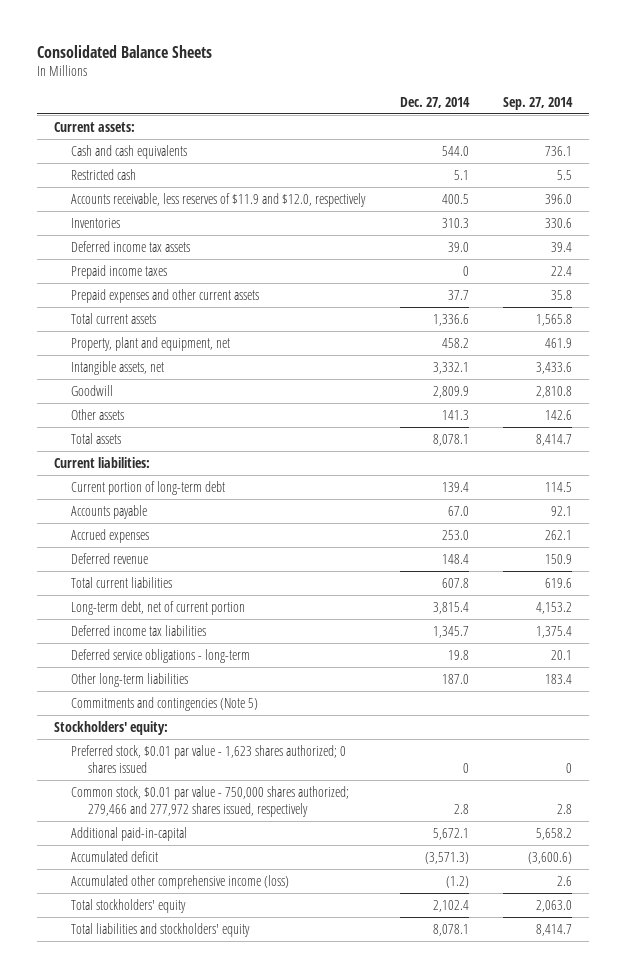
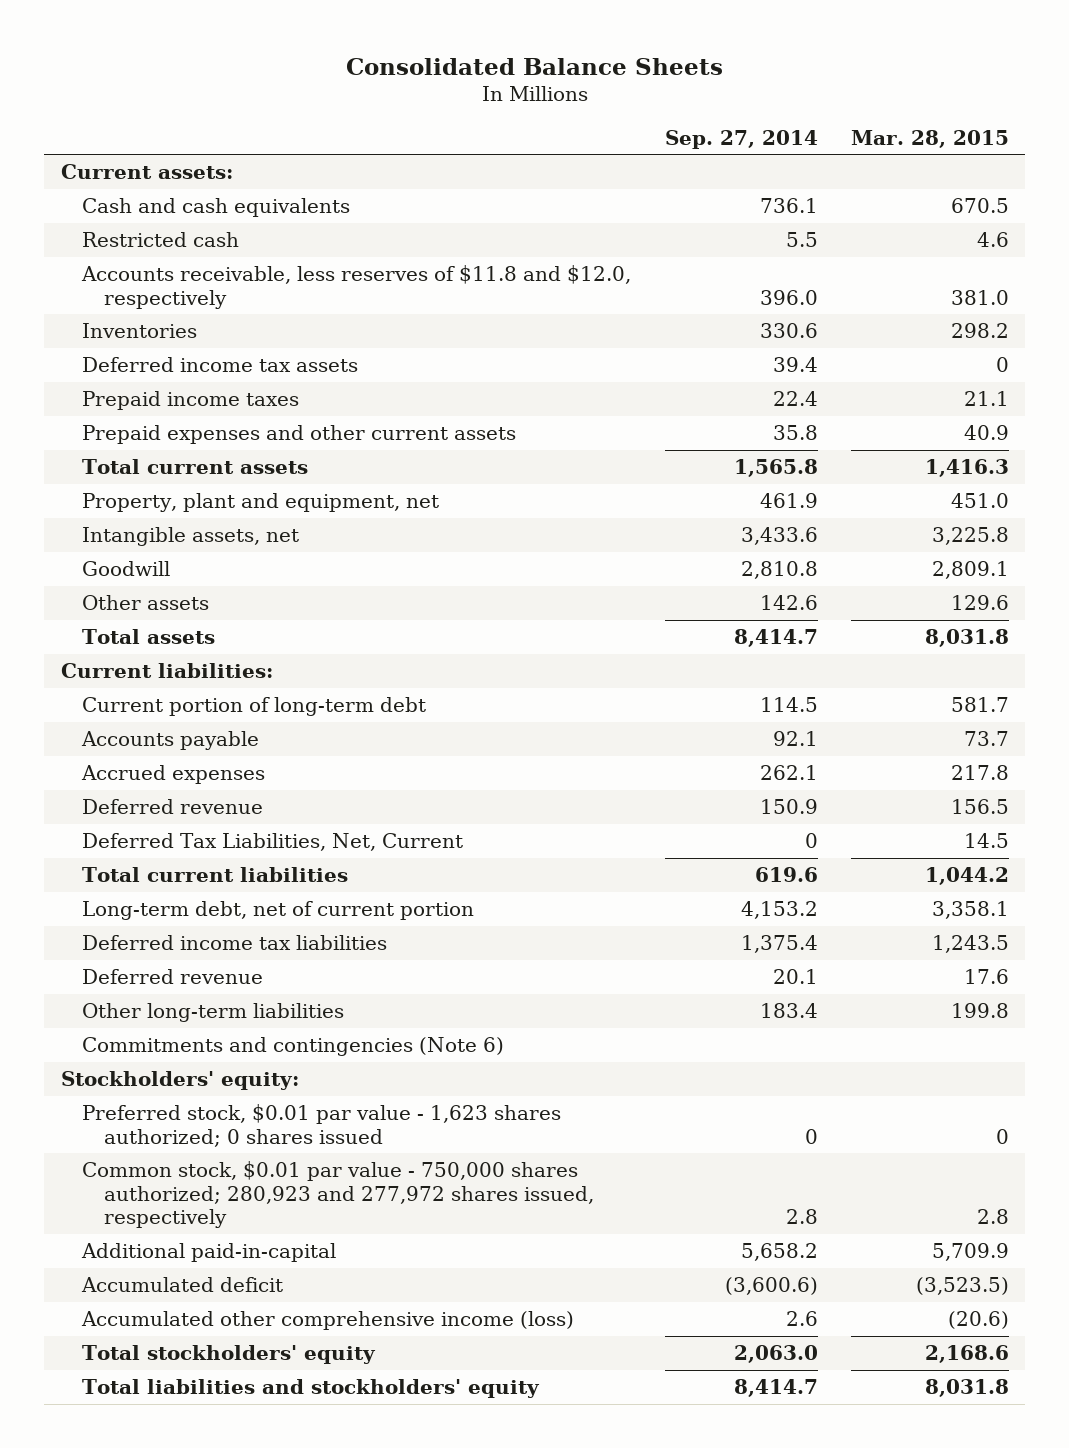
[399,96,470,108] Dec. 27, 2014 -> none
none -> [850,129,1009,148] Mar. 28, 2015
[71,192,367,207] Accounts receivable, less reserves of $11.9 and $12.0, respectively -> [81,264,632,309] Accounts receivable, less reserves of $11.8 and $12.0, respectively
none -> [82,832,464,851] Deferred Tax Liabilities, Net, Current
[71,648,251,663] Deferred service obligations - long-term -> [82,968,264,984] Deferred revenue
[71,696,259,711] Commitments and contingencies (Note 5) -> [82,1036,505,1056] Commitments and contingencies (Note 6)
[71,785,350,817] Common stock, $0.01 par value - 750,000 shares authorized; 279,466 and 277,972 shares issued, respectively -> [82,1160,595,1229] Common stock, $0.01 par value - 750,000 shares authorized; 280,923 and 277,972 shares issued, respectively

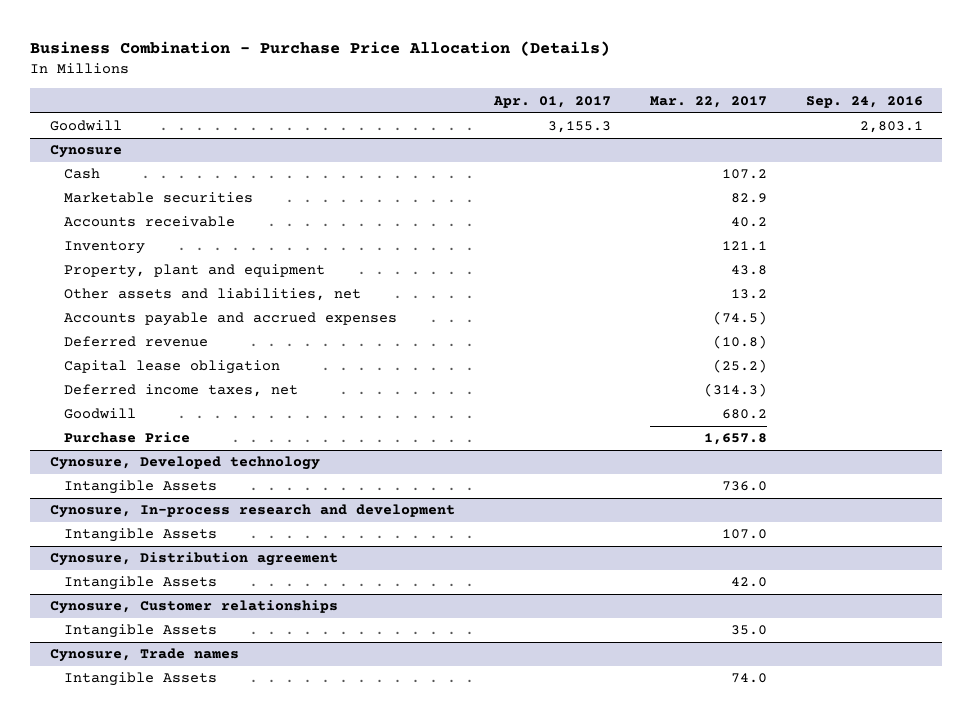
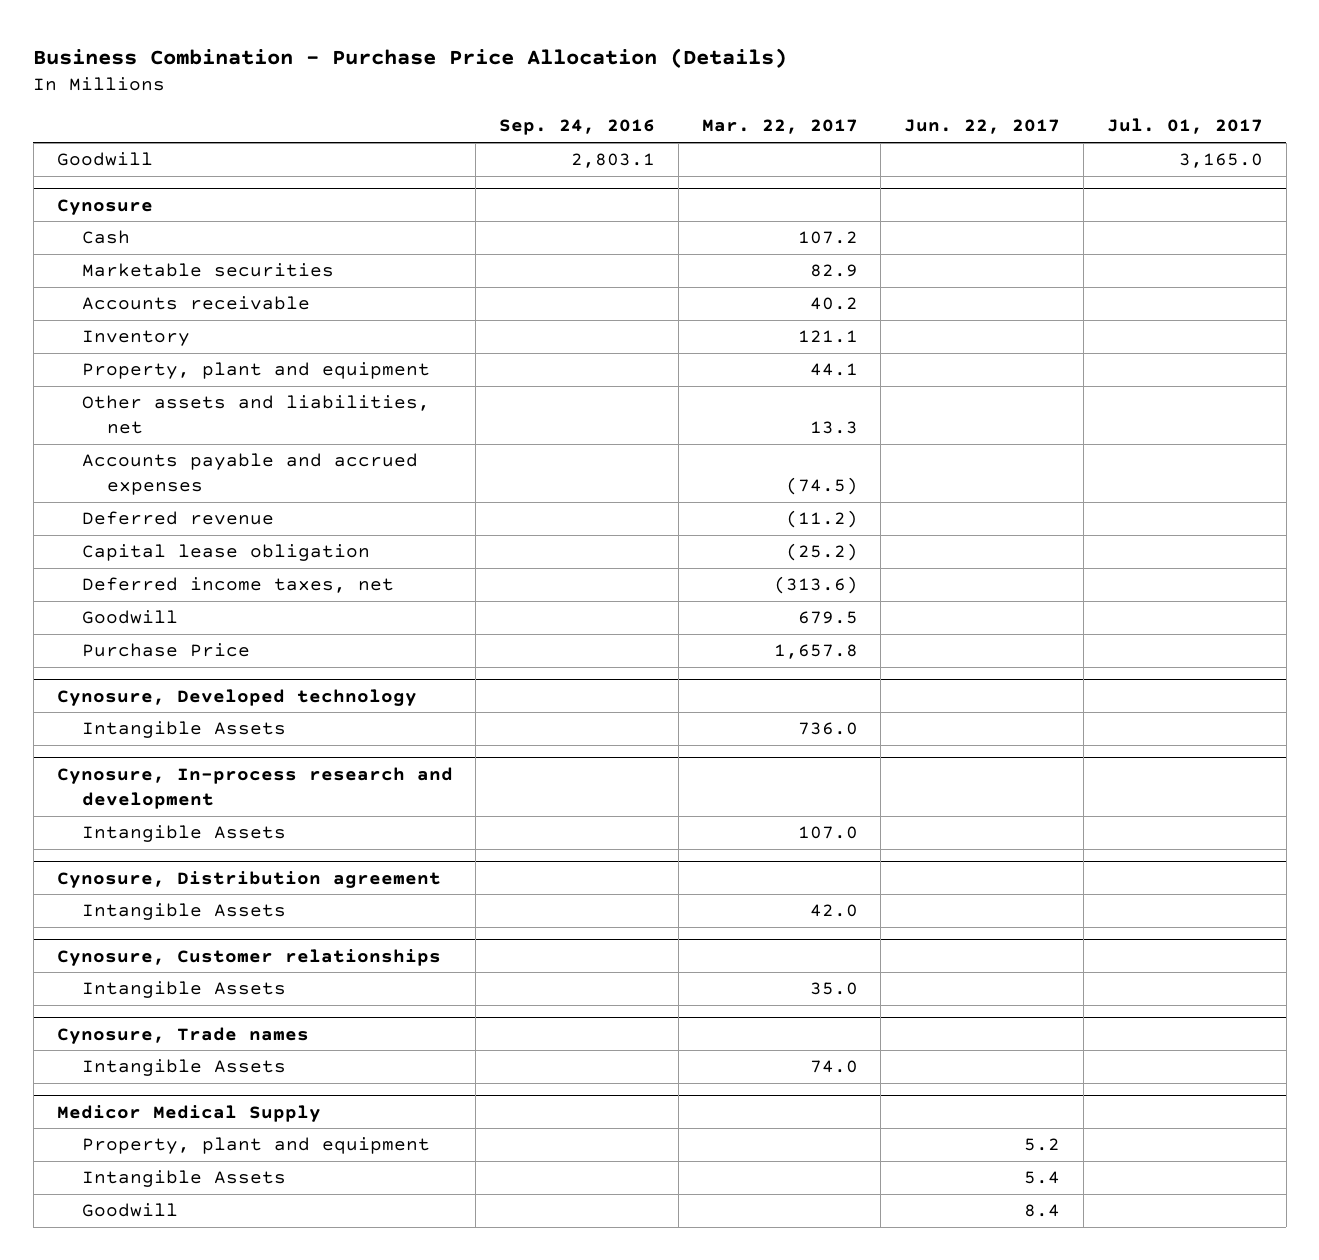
[492,95,611,108] Apr. 01, 2017 -> none
none -> [904,119,1061,135] Jun. 22, 2017
none -> [1106,118,1263,135] Jul. 01, 2017
[730,265,767,276] 43.8 -> [809,363,858,377] 44.1
[730,289,767,300] 13.2 -> [809,421,858,435] 13.3
[712,335,767,350] (10.8) -> [785,510,858,529] (11.2)
[703,383,767,398] (314.3) -> [773,576,858,595] (313.6)
[721,409,767,420] 680.2 -> [797,611,858,625] 679.5
none -> [56,1104,321,1122] Medicor Medical Supply
none -> [81,1137,430,1155] Property, plant and equipment
none -> [81,1170,286,1188] Intangible Assets
none -> [81,1203,178,1218] Goodwill

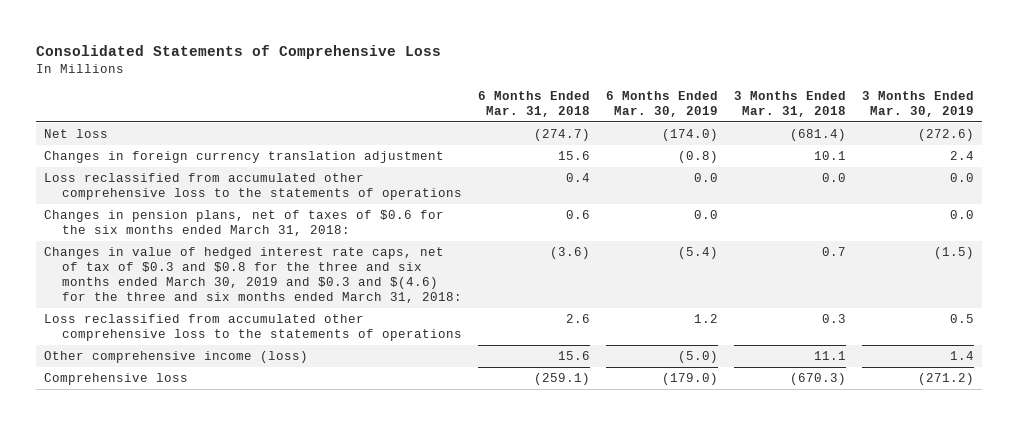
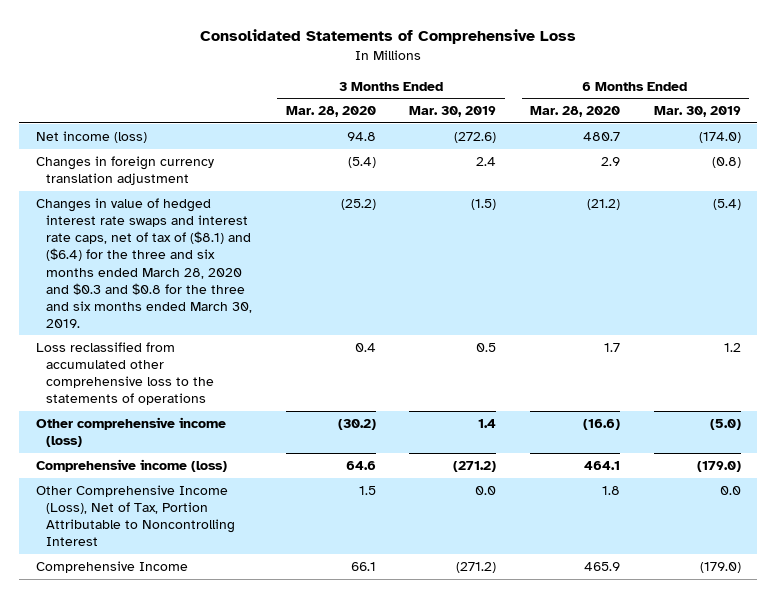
[478,91,591,118] 6 Months Ended Mar. 31, 2018 -> none
[734,91,847,118] 3 Months Ended Mar. 31, 2018 -> none
none -> [285,106,376,118] Mar. 28, 2020
none -> [530,106,621,118] Mar. 28, 2020
[44,128,109,138] Net loss -> [35,131,147,144] Net income (loss)
[44,172,463,201] Loss reclassified from accumulated other comprehensive loss to the statements of operations -> none
[44,209,445,237] Changes in pension plans, net of taxes of $0.6 for the six months ended March 31, 2018: -> none
[44,246,463,304] Changes in value of hedged interest rate caps, net of tax of $0.3 and $0.8 for the three and six months ended March 30, 2019 and $0.3 and $(4.6) for the three and six months ended March 31, 2018: -> [35,198,253,328] Changes in value of hedged interest rate swaps and interest rate caps, net of tax of ($8.1) and ($6.4) for the three and six months ended March 28, 2020 and $0.3 and $0.8 for the three and six months ended March 30, 2019.
[44,372,189,385] Comprehensive loss -> [35,459,227,473] Comprehensive income (loss)
none -> [35,485,236,547] Other Comprehensive Income (Loss), Net of Tax, Portion Attributable to Noncontrolling Interest
none -> [35,561,188,574] Comprehensive Income

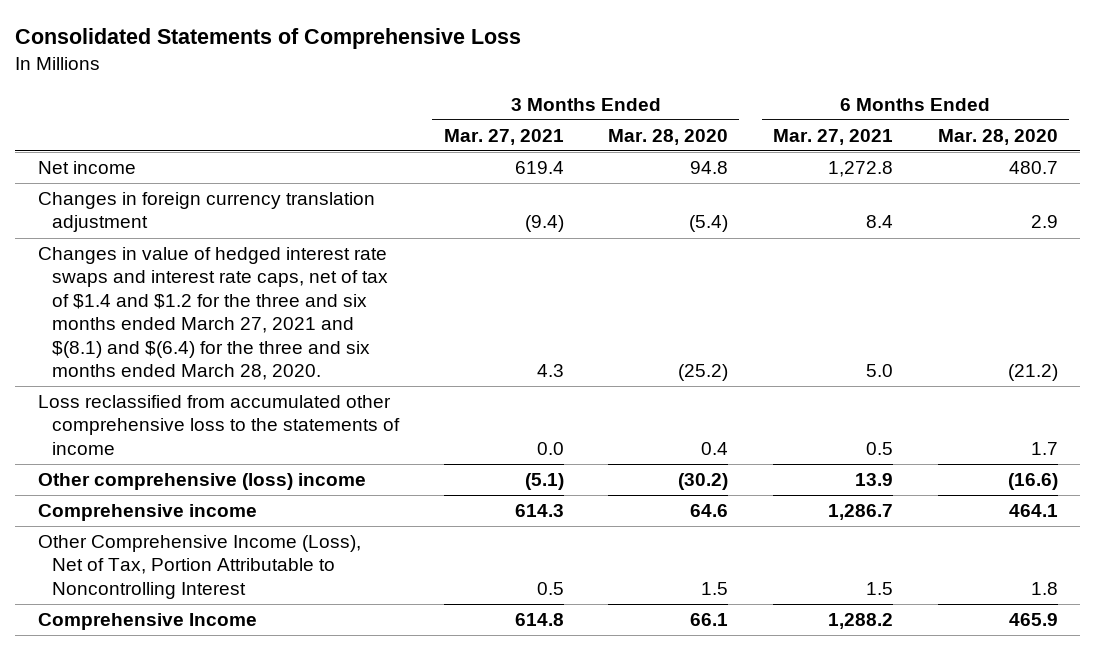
[409,106,497,118] Mar. 30, 2019 -> none
[653,106,741,118] Mar. 30, 2019 -> none
none -> [443,128,564,145] Mar. 27, 2021
none -> [773,128,894,145] Mar. 27, 2021
[35,131,147,144] Net income (loss) -> [37,161,136,175] Net income
[35,198,253,328] Changes in value of hedged interest rate swaps and interest rate caps, net of tax of ($8.1) and ($6.4) for the three and six months ended March 28, 2020 and $0.3 and $0.8 for the three and six months ended March 30, 2019. -> [37,247,388,380] Changes in value of hedged interest rate swaps and interest rate caps, net of tax of $1.4 and $1.2 for the three and six months ended March 27, 2021 and $(8.1) and $(6.4) for the three and six months ended March 28, 2020.
[35,342,215,406] Loss reclassified from accumulated other comprehensive loss to the statements of operations -> [37,395,400,455] Loss reclassified from accumulated other comprehensive loss to the statements of income
[35,417,226,448] Other comprehensive income (loss) -> [37,473,366,491] Other comprehensive (loss) income
[35,459,227,473] Comprehensive income (loss) -> [37,504,257,522] Comprehensive income

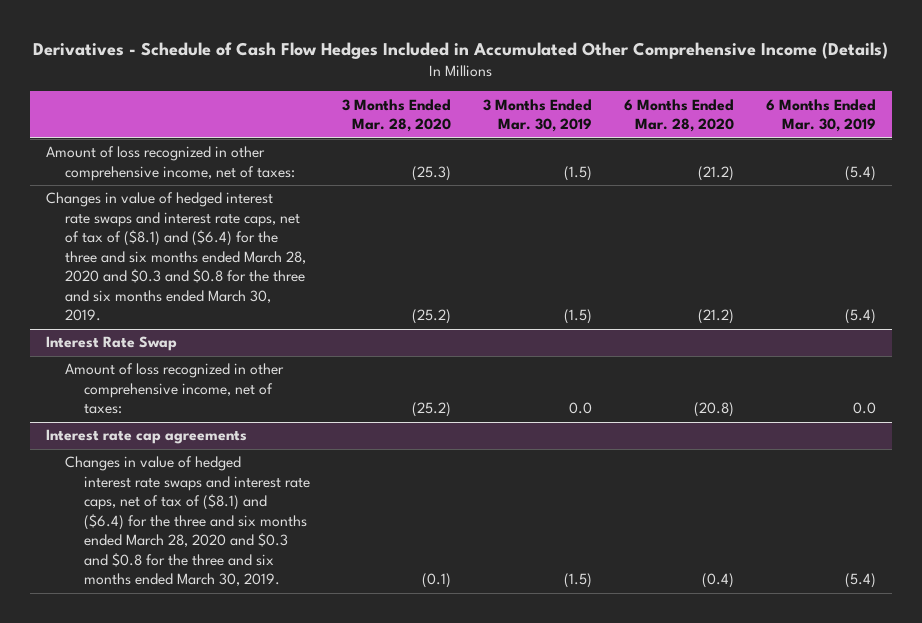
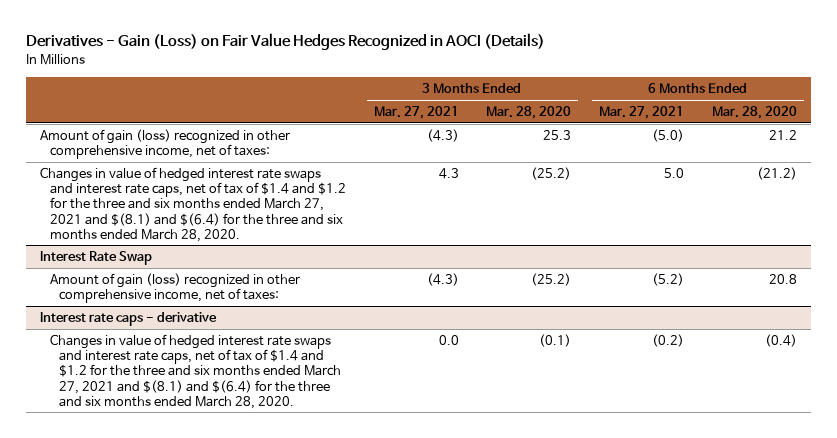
[33,41,889,59] Derivatives - Schedule of Cash Flow Hedges Included in Accumulated Other Comprehensive Income (Details) -> [26,33,546,51] Derivatives - Gain (Loss) on Fair Value Hedges Recognized in AOCI (Details)
[482,98,592,133] 3 Months Ended Mar. 30, 2019 -> none
[766,98,877,133] 6 Months Ended Mar. 30, 2019 -> none
none -> [373,106,459,120] Mar. 27, 2021
none -> [599,106,685,120] Mar. 27, 2021
[46,146,295,181] Amount of loss recognized in other comprehensive income, net of taxes: -> [39,129,290,160] Amount of gain (loss) recognized in other comprehensive income, net of taxes:
[411,165,451,181] (25.3) -> [543,130,572,141] 25.3
[698,165,735,181] (21.2) -> [769,130,798,141] 21.2
[46,192,306,322] Changes in value of hedged interest rate swaps and interest rate caps, net of tax of ($8.1) and ($6.4) for the three and six months ended March 28, 2020 and $0.3 and $0.8 for the three and six months ended March 30, 2019. -> [39,167,346,242] Changes in value of hedged interest rate swaps and interest rate caps, net of tax of $1.4 and $1.2 for the three and six months ended March 27, 2021 and $(8.1) and $(6.4) for the three and six months ended March 28, 2020.
[64,363,284,415] Amount of loss recognized in other comprehensive income, net of taxes: -> [49,273,300,304] Amount of gain (loss) recognized in other comprehensive income, net of taxes:
[694,402,735,418] (20.8) -> [769,274,798,285] 20.8
[46,429,248,445] Interest rate cap agreements -> [39,312,217,327] Interest rate caps - derivative
[64,456,310,587] Changes in value of hedged interest rate swaps and interest rate caps, net of tax of ($8.1) and ($6.4) for the three and six months ended March 28, 2020 and $0.3 and $0.8 for the three and six months ended March 30, 2019. -> [49,334,342,409] Changes in value of hedged interest rate swaps and interest rate caps, net of tax of $1.4 and $1.2 for the three and six months ended March 27, 2021 and $(8.1) and $(6.4) for the three and six months ended March 28, 2020.

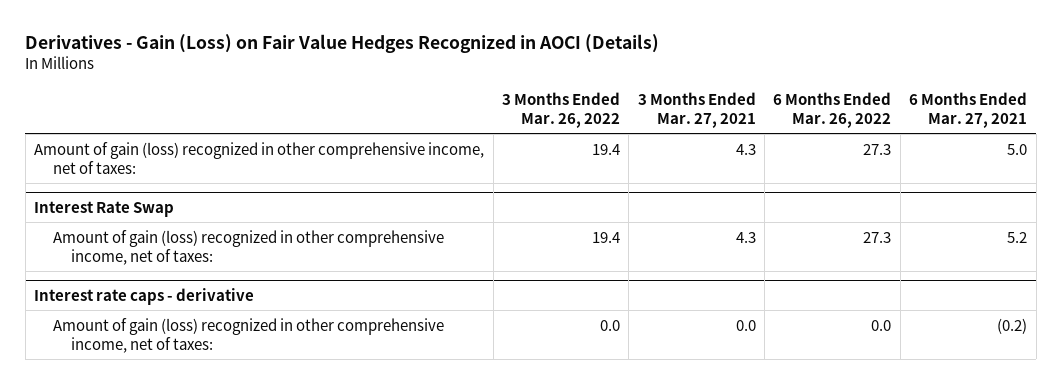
[486,106,572,120] Mar. 28, 2020 -> none
[712,106,798,120] Mar. 28, 2020 -> none
none -> [501,91,620,128] 3 Months Ended Mar. 26, 2022
none -> [773,91,892,128] 6 Months Ended Mar. 26, 2022
[39,167,346,242] Changes in value of hedged interest rate swaps and interest rate caps, net of tax of $1.4 and $1.2 for the three and six months ended March 27, 2021 and $(8.1) and $(6.4) for the three and six months ended March 28, 2020. -> none
[426,129,459,143] (4.3) -> [735,143,756,155] 4.3
[652,129,685,143] (5.0) -> [1007,143,1028,155] 5.0
[426,273,459,287] (4.3) -> [735,231,756,243] 4.3
[652,273,685,287] (5.2) -> [1007,231,1028,243] 5.2
[49,334,342,409] Changes in value of hedged interest rate swaps and interest rate caps, net of tax of $1.4 and $1.2 for the three and six months ended March 27, 2021 and $(8.1) and $(6.4) for the three and six months ended March 28, 2020. -> none
none -> [52,317,444,353] Amount of gain (loss) recognized in other comprehensive income, net of taxes:

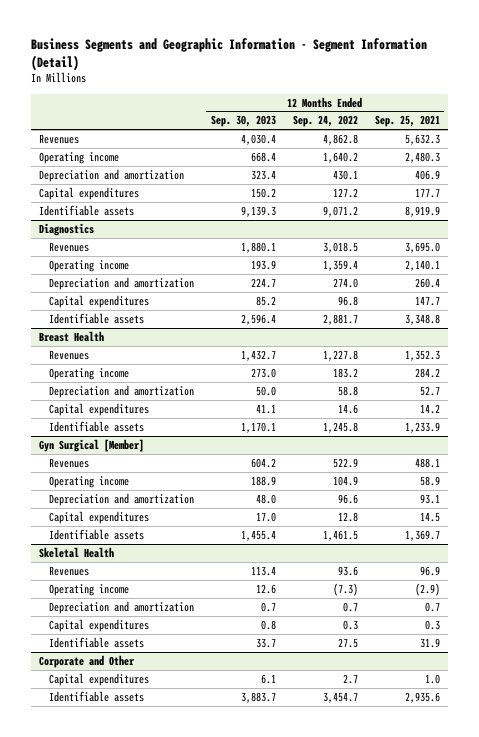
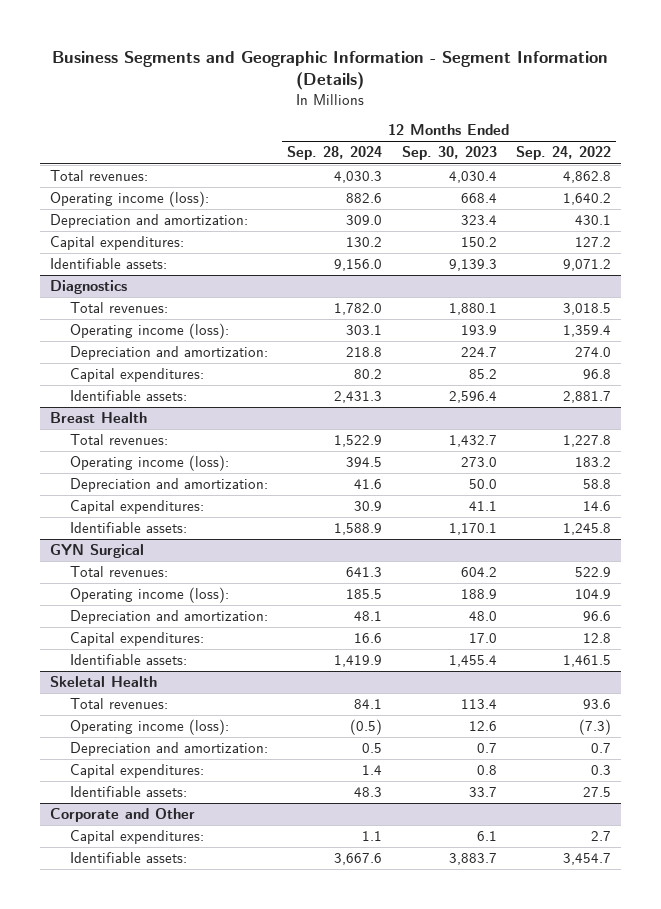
[30,37,427,71] Business Segments and Geographic Information - Segment Information (Detail) -> [52,50,609,91] Business Segments and Geographic Information - Segment Information (Details)
[374,115,440,128] Sep. 25, 2021 -> none
none -> [287,146,383,161] Sep. 28, 2024
[39,133,80,144] Revenues -> [49,170,148,182] Total revenues:
[39,151,120,164] Operating income -> [49,191,209,208] Operating income (loss):
[39,168,185,182] Depreciation and amortization -> [49,214,248,229] Depreciation and amortization:
[39,186,140,200] Capital expenditures -> [49,236,184,251] Capital expenditures:
[39,204,135,216] Identifiable assets -> [49,258,167,270] Identifiable assets:
[48,241,89,252] Revenues -> [69,302,168,314] Total revenues:
[48,259,129,272] Operating income -> [69,323,229,340] Operating income (loss):
[48,276,194,290] Depreciation and amortization -> [69,346,268,361] Depreciation and amortization:
[48,294,149,308] Capital expenditures -> [69,368,204,383] Capital expenditures:
[48,312,144,324] Identifiable assets -> [69,390,187,402] Identifiable assets:
[48,349,89,360] Revenues -> [69,434,168,446] Total revenues:
[48,367,129,380] Operating income -> [69,455,229,472] Operating income (loss):
[48,384,194,398] Depreciation and amortization -> [69,478,268,493] Depreciation and amortization:
[48,402,149,416] Capital expenditures -> [69,500,204,515] Capital expenditures:
[48,420,144,432] Identifiable assets -> [69,522,187,534] Identifiable assets:
[39,438,145,452] Gyn Surgical [Member] -> [49,544,144,559] GYN Surgical
[48,457,89,468] Revenues -> [69,566,168,578] Total revenues:
[48,475,129,488] Operating income -> [69,587,229,604] Operating income (loss):
[48,492,194,506] Depreciation and amortization -> [69,610,268,625] Depreciation and amortization:
[48,510,149,524] Capital expenditures -> [69,632,204,647] Capital expenditures:
[48,528,144,540] Identifiable assets -> [69,654,187,666] Identifiable assets:
[48,565,89,576] Revenues -> [69,698,168,710] Total revenues:
[48,583,129,596] Operating income -> [69,719,229,736] Operating income (loss):
[48,600,194,614] Depreciation and amortization -> [69,742,268,757] Depreciation and amortization:
[48,618,149,632] Capital expenditures -> [69,764,204,779] Capital expenditures:
[48,636,144,648] Identifiable assets -> [69,786,187,798] Identifiable assets:
[48,672,149,686] Capital expenditures -> [69,830,204,845] Capital expenditures:
[48,690,144,702] Identifiable assets -> [69,852,187,864] Identifiable assets:

